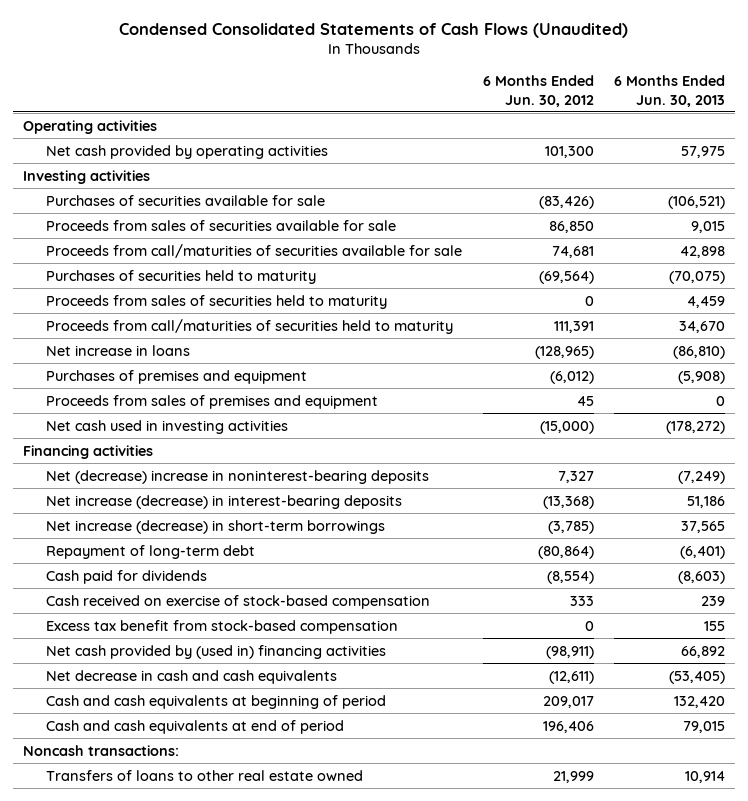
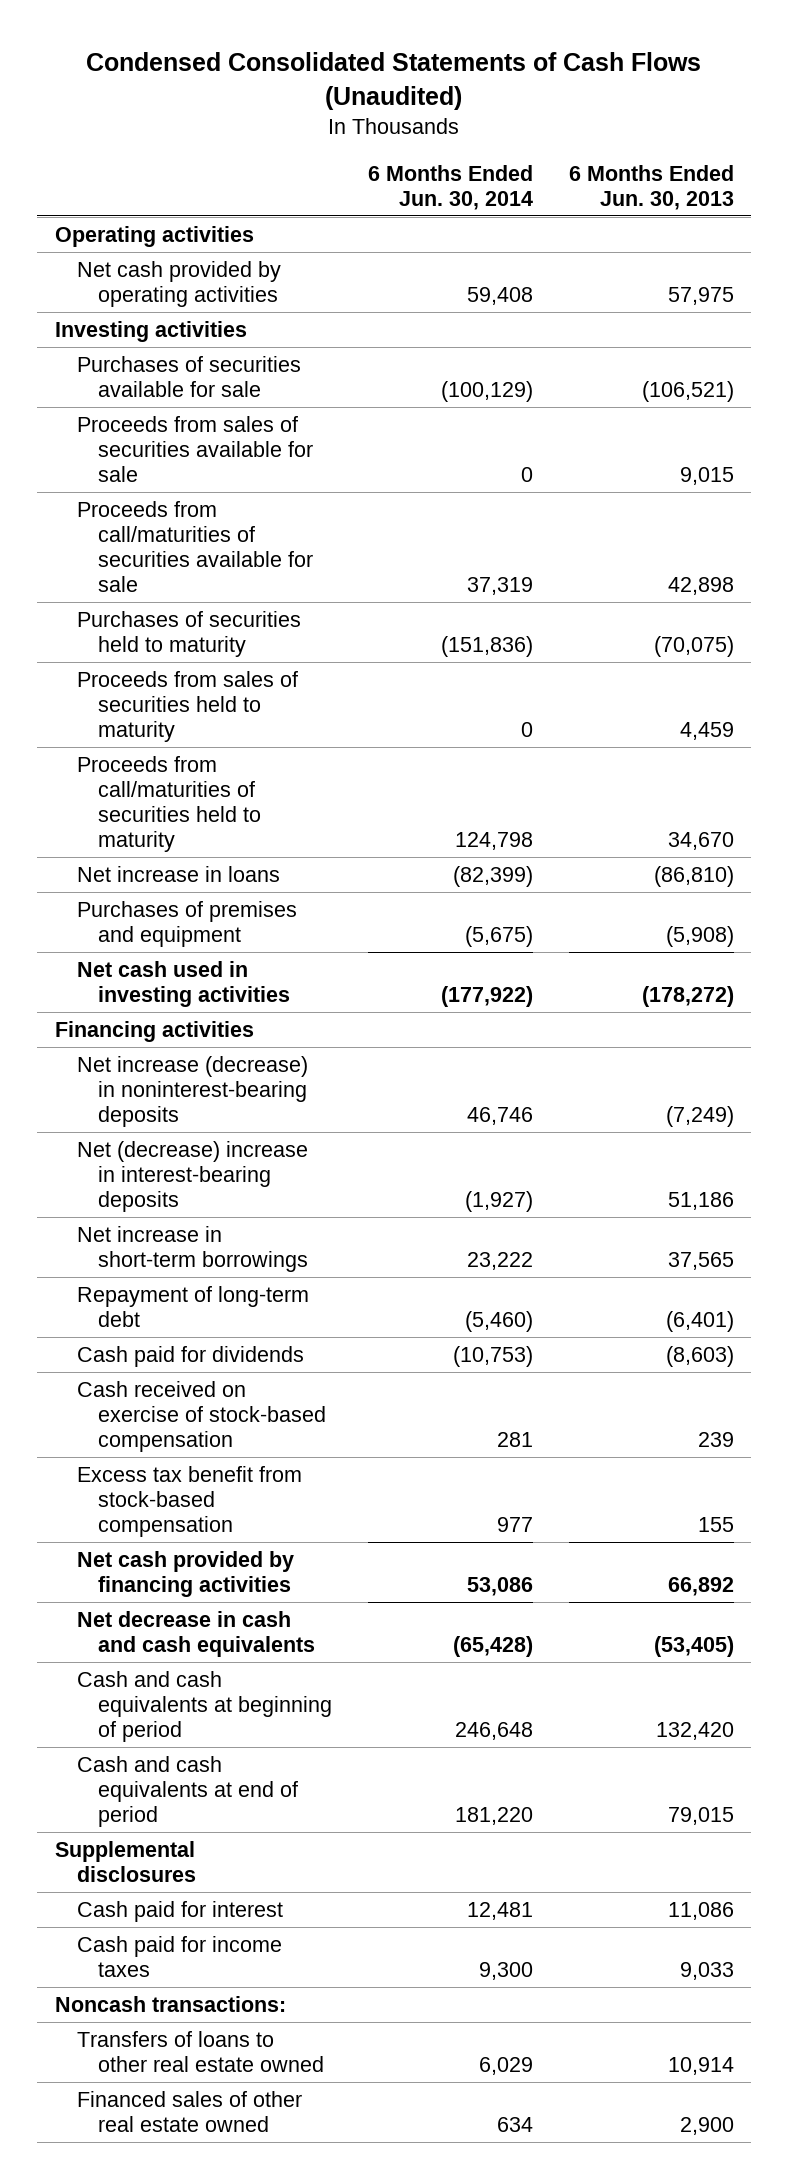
[482,75,594,107] 6 Months Ended Jun. 30, 2012 -> none
none -> [367,164,533,210] 6 Months Ended Jun. 30, 2014
[46,394,379,409] Proceeds from sales of premises and equipment -> none
[46,469,430,484] Net (decrease) increase in noninterest-bearing deposits -> [76,1056,308,1128] Net increase (decrease) in noninterest-bearing deposits
[46,494,403,509] Net increase (decrease) in interest-bearing deposits -> [76,1141,308,1213] Net (decrease) increase in interest-bearing deposits
[46,519,386,534] Net increase (decrease) in short-term borrowings -> [76,1226,308,1273] Net increase in short-term borrowings
[46,644,387,659] Net cash provided by (used in) financing activities -> [76,1551,294,1598] Net cash provided by financing activities
none -> [55,1841,196,1883] Supplemental disclosures
none -> [76,1901,283,1923] Cash paid for interest
none -> [76,1936,282,1978] Cash paid for income taxes
none -> [76,2091,302,2133] Financed sales of other real estate owned

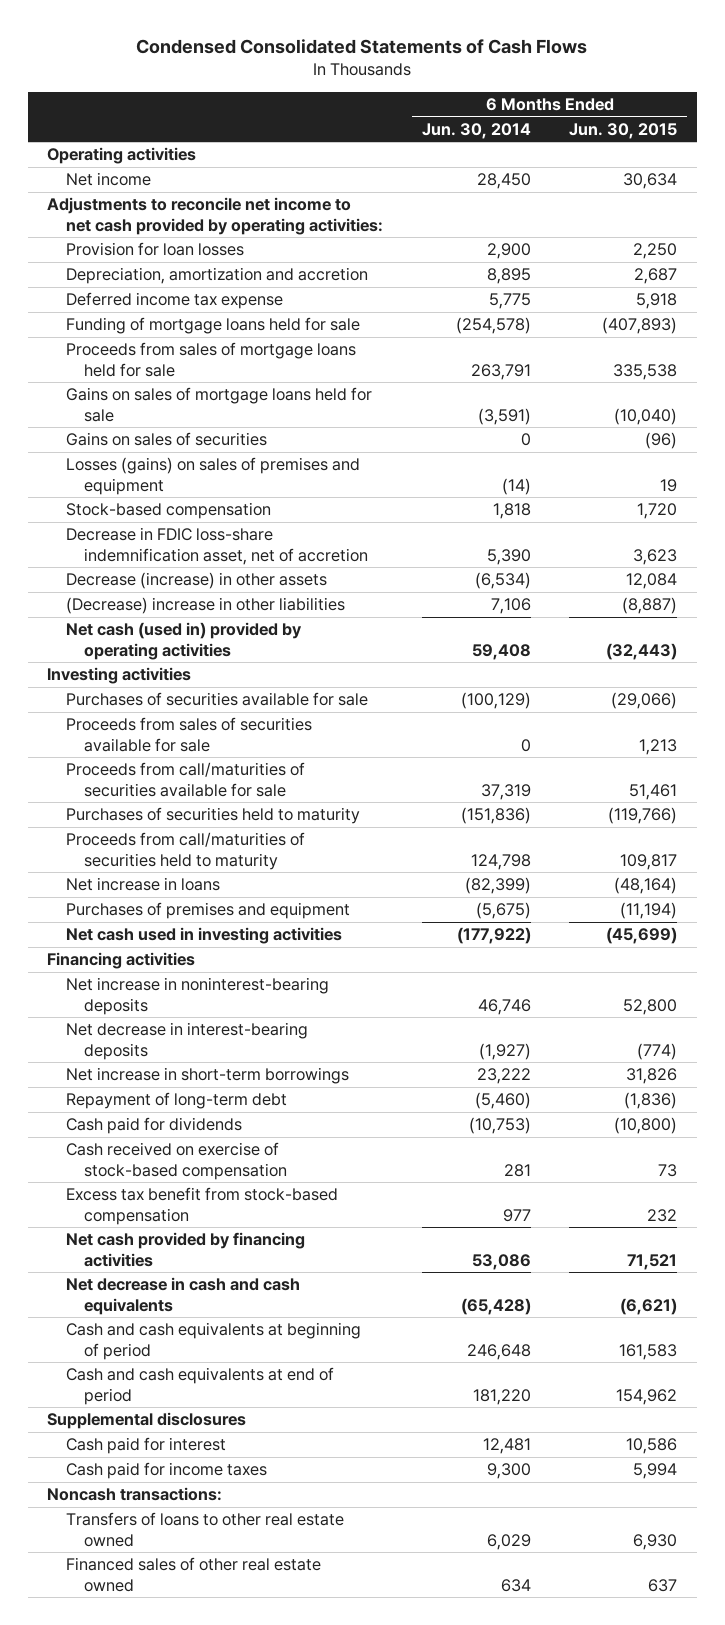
[86,51,702,110] Condensed Consolidated Statements of Cash Flows (Unaudited) -> [136,39,588,55] Condensed Consolidated Statements of Cash Flows
[568,164,734,210] 6 Months Ended Jun. 30, 2013 -> none
none -> [569,122,678,139] Jun. 30, 2015
none -> [65,172,151,187] Net income
none -> [47,197,383,235] Adjustments to reconcile net income to net cash provided by operating activities:
none -> [65,242,244,257] Provision for loan losses
none -> [65,267,368,285] Depreciation, amortization and accretion
none -> [65,292,283,310] Deferred income tax expense
none -> [65,317,360,335] Funding of mortgage loans held for sale
none -> [65,342,356,377] Proceeds from sales of mortgage loans held for sale
none -> [65,387,372,422] Gains on sales of mortgage loans held for sale
none -> [65,432,267,447] Gains on sales of securities
none -> [65,457,360,495] Losses (gains) on sales of premises and equipment
none -> [65,502,271,520] Stock-based compensation
none -> [65,527,369,565] Decrease in FDIC loss-share indemnification asset, net of accretion
none -> [65,572,327,590] Decrease (increase) in other assets
none -> [65,597,345,615] (Decrease) increase in other liabilities
[76,261,281,308] Net cash provided by operating activities -> [65,622,302,660] Net cash (used in) provided by operating activities
[76,671,298,743] Proceeds from sales of securities held to maturity -> none
[76,1056,308,1128] Net increase (decrease) in noninterest-bearing deposits -> [65,977,329,1015] Net increase in noninterest-bearing deposits
[76,1141,308,1213] Net (decrease) increase in interest-bearing deposits -> [65,1022,308,1060] Net decrease in interest-bearing deposits

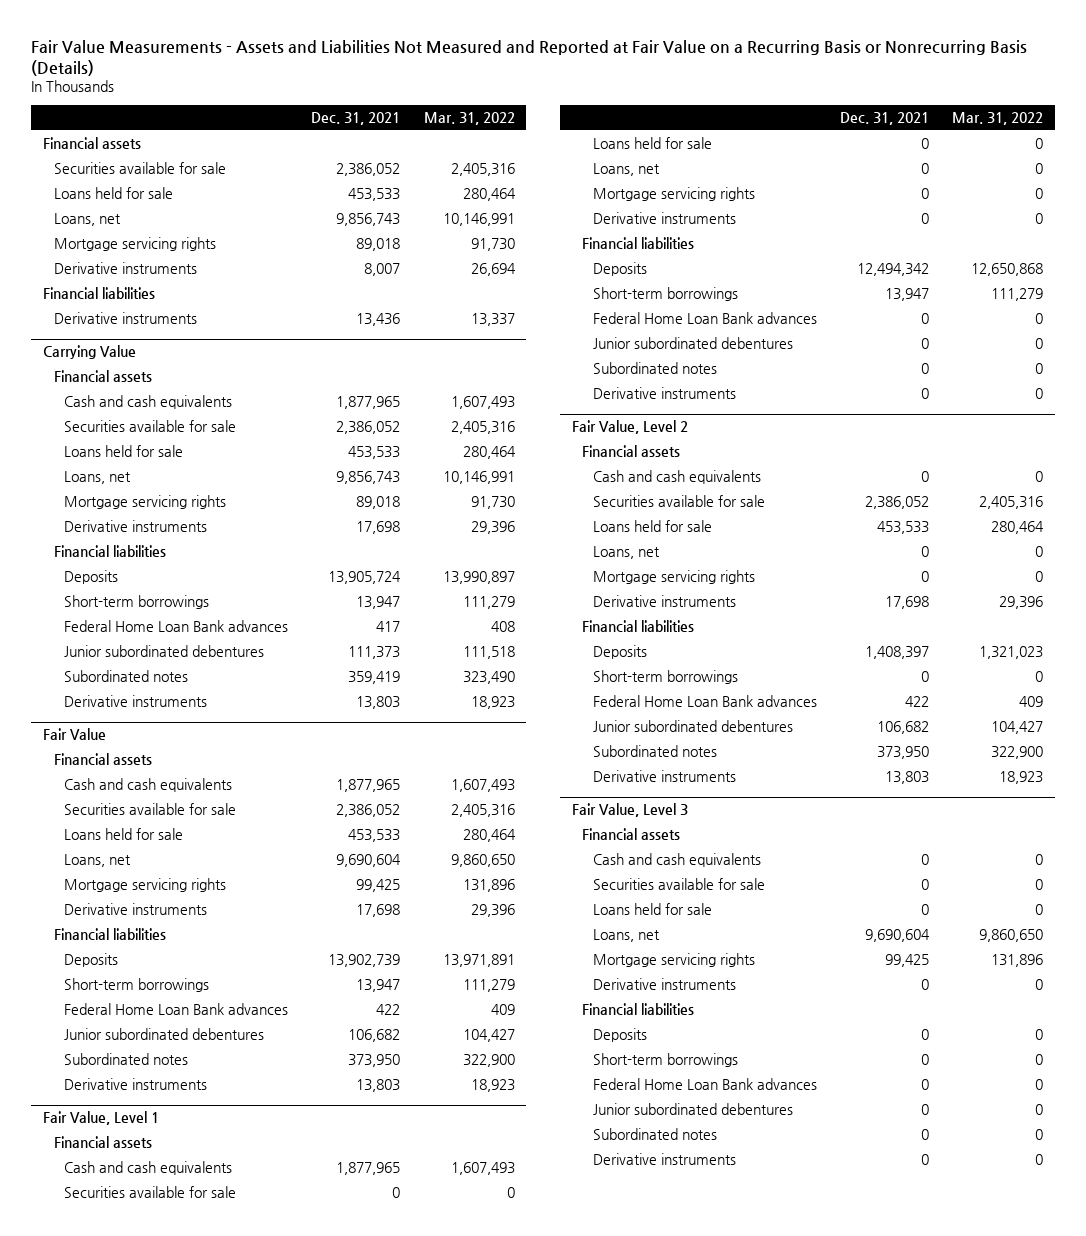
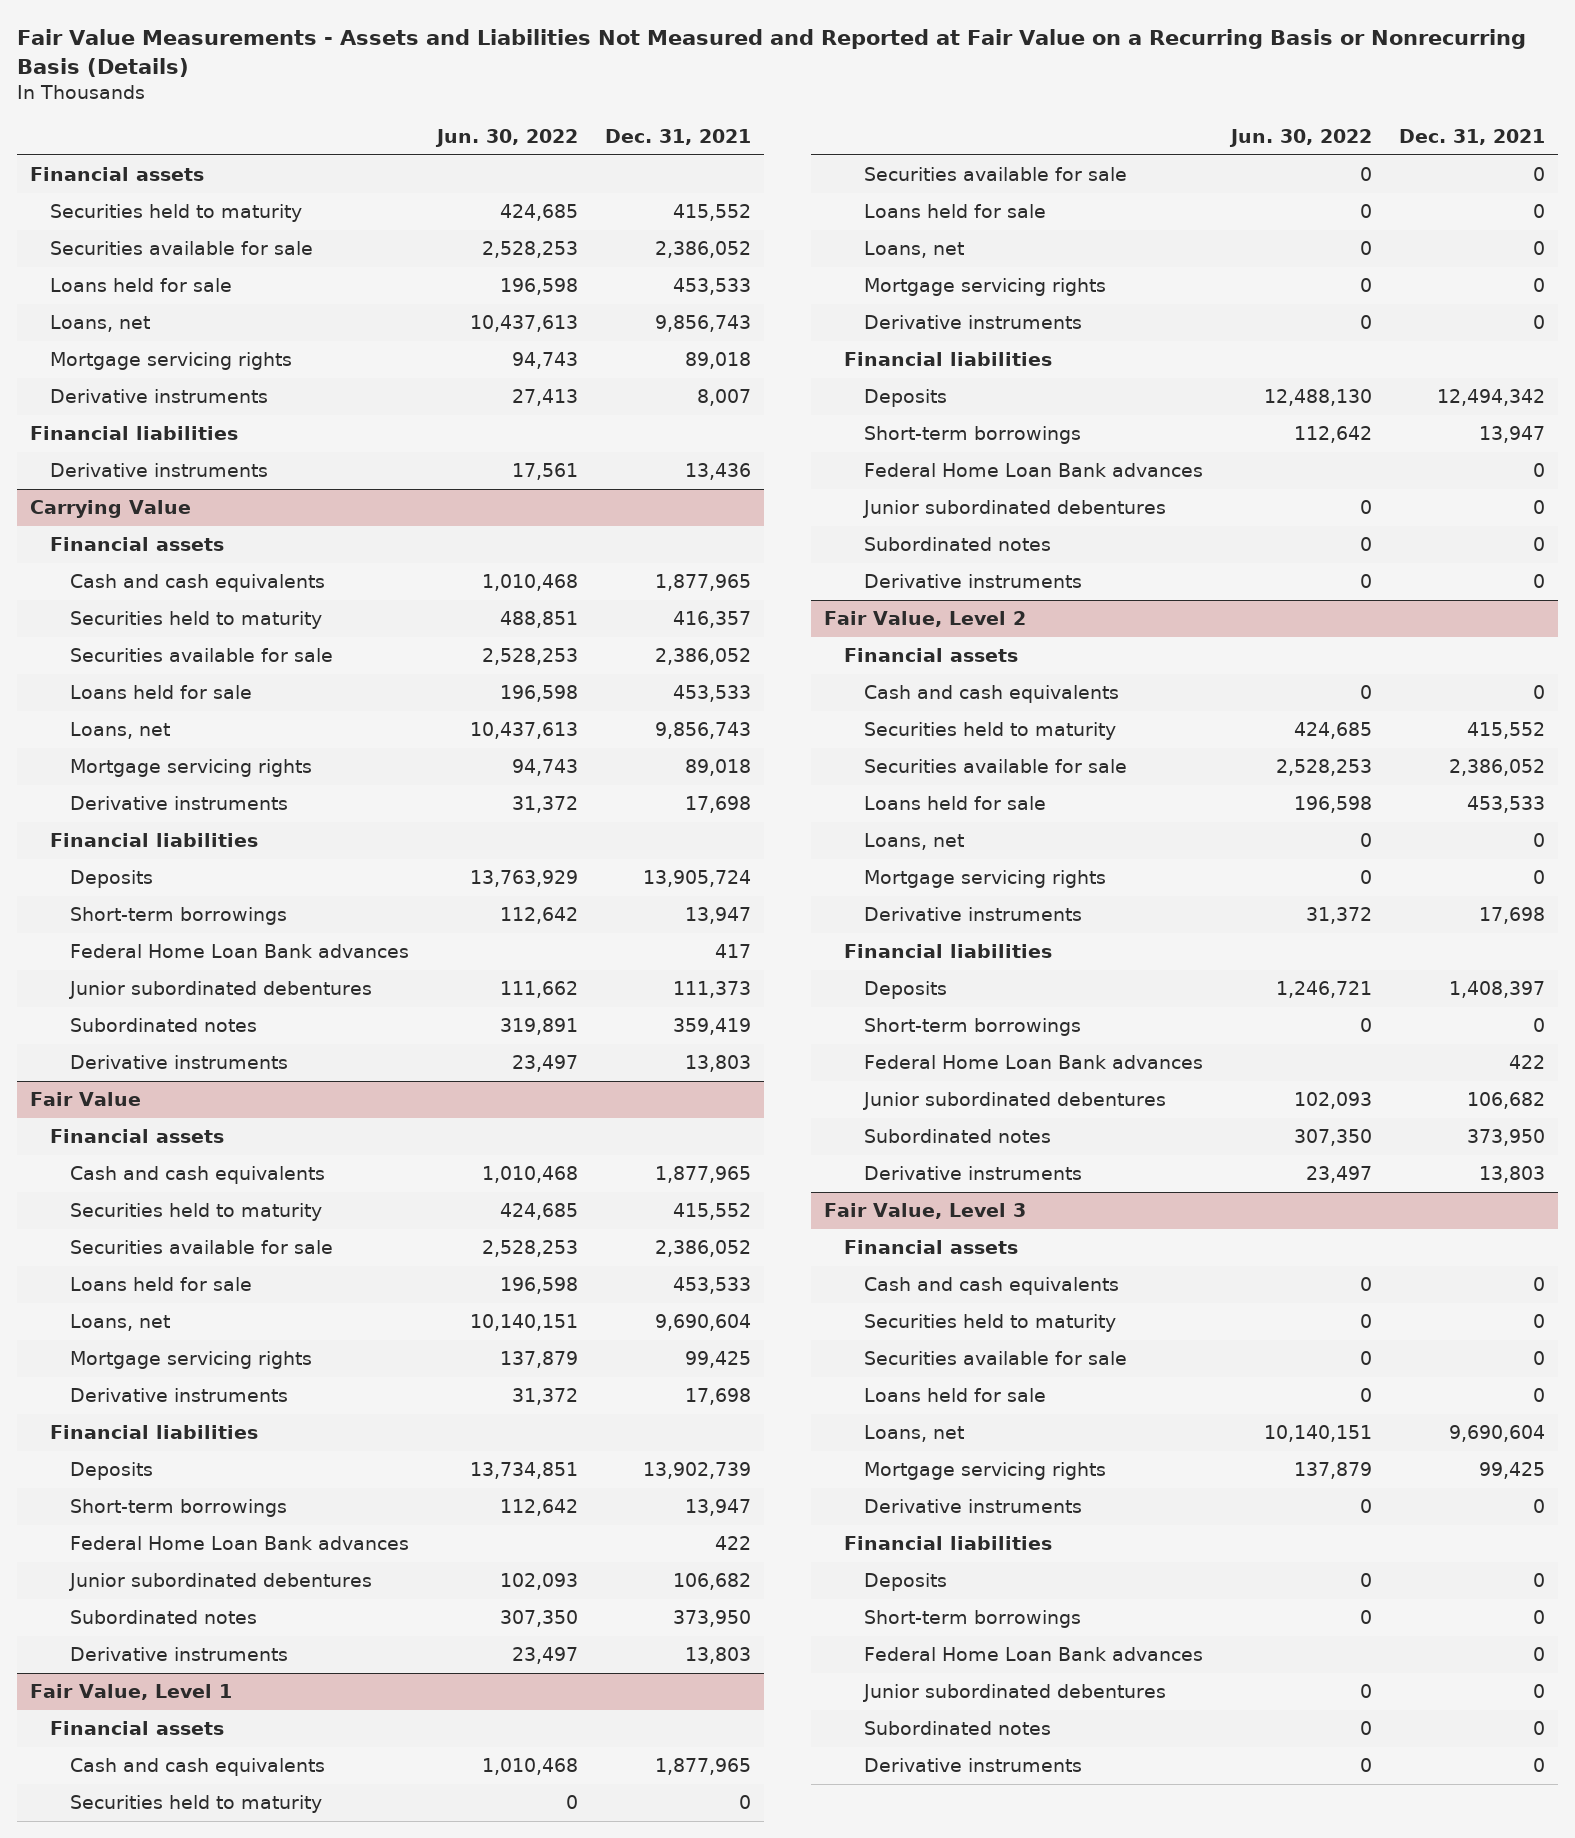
[423,112,515,126] Mar. 31, 2022 -> none
none -> [434,128,578,147] Jun. 30, 2022
none -> [50,204,303,223] Securities held to maturity
none -> [70,611,323,630] Securities held to maturity
none -> [70,1203,323,1222] Securities held to maturity
none -> [70,1795,323,1814] Securities held to maturity
none -> [864,722,1117,741] Securities held to maturity
none -> [864,1314,1117,1333] Securities held to maturity

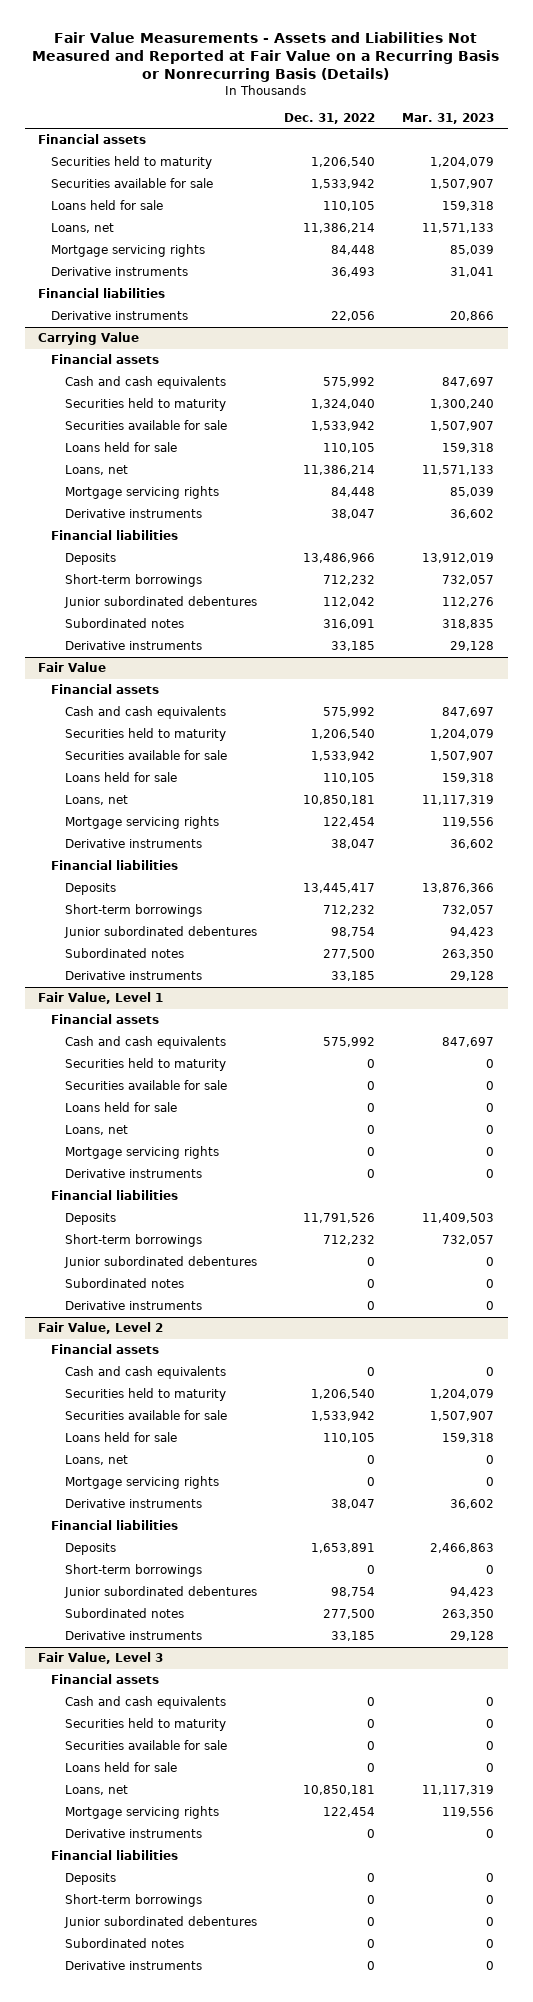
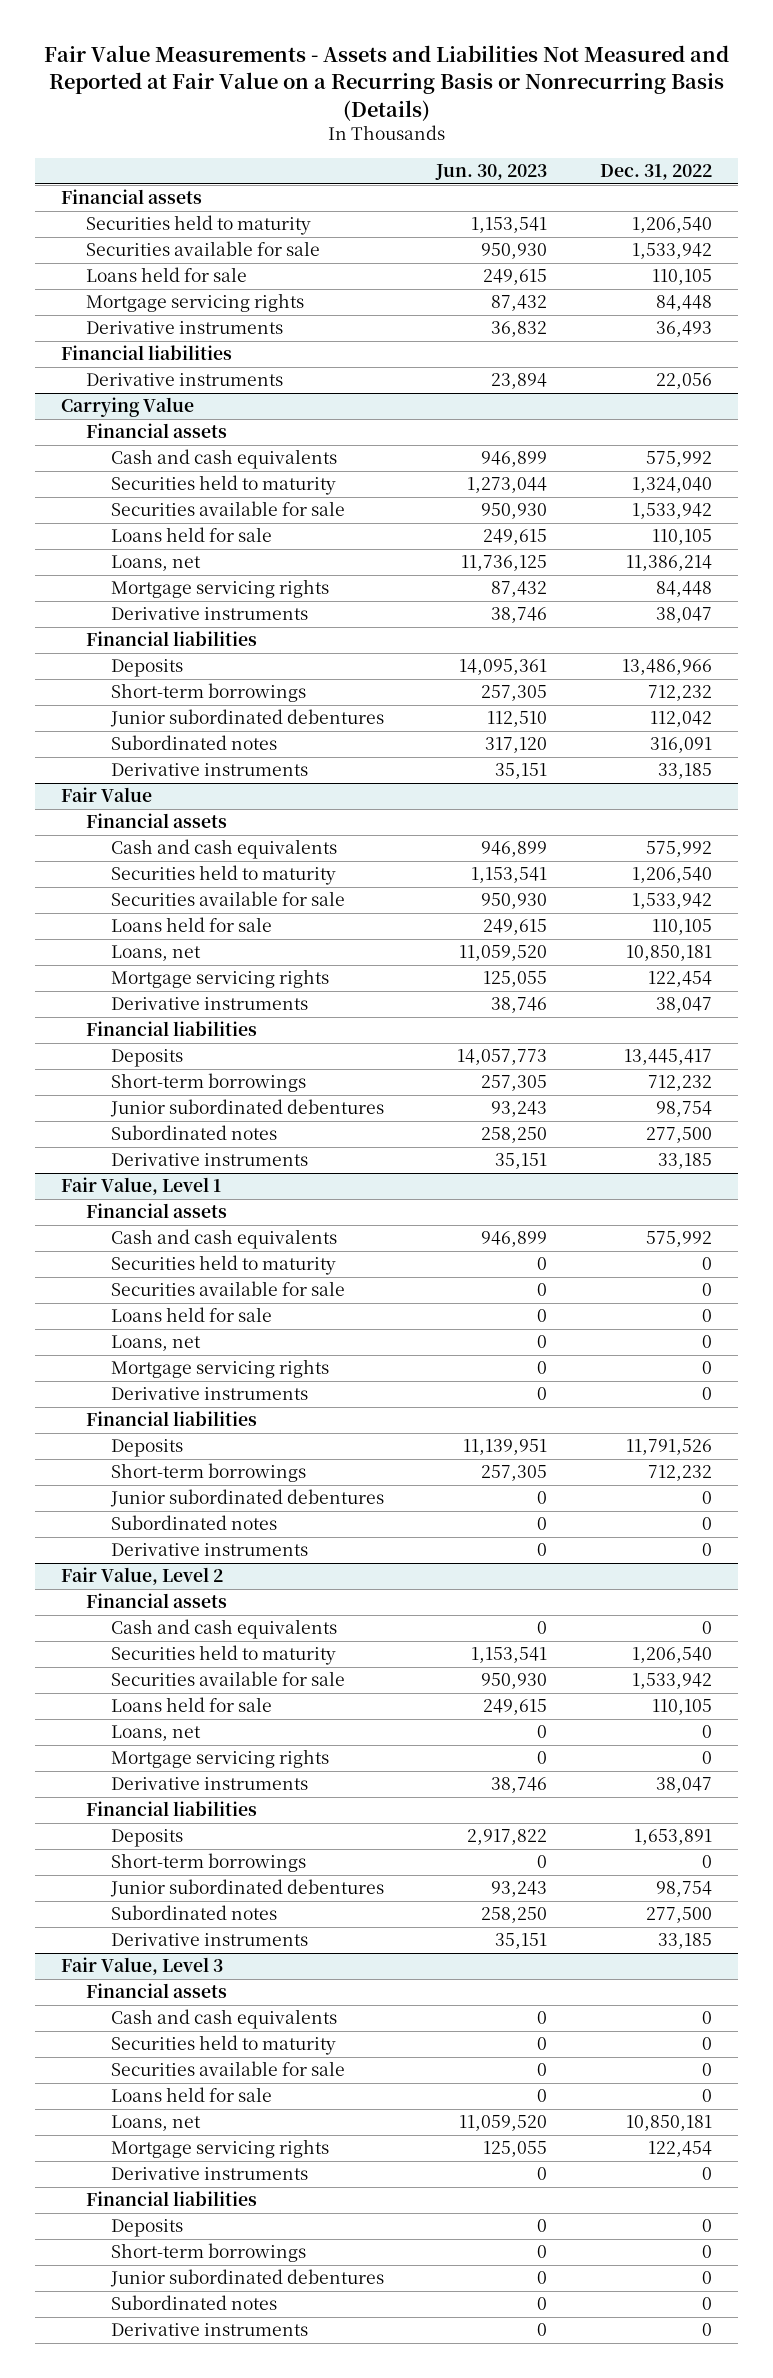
[402,112,495,124] Mar. 31, 2023 -> none
none -> [435,163,548,180] Jun. 30, 2023
[51,223,115,234] Loans, net -> none

